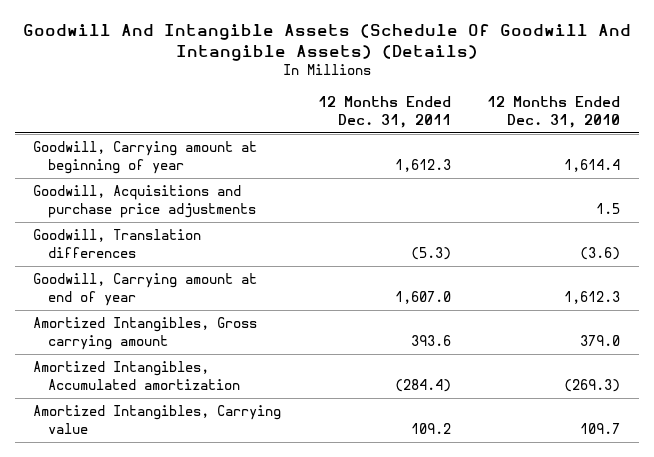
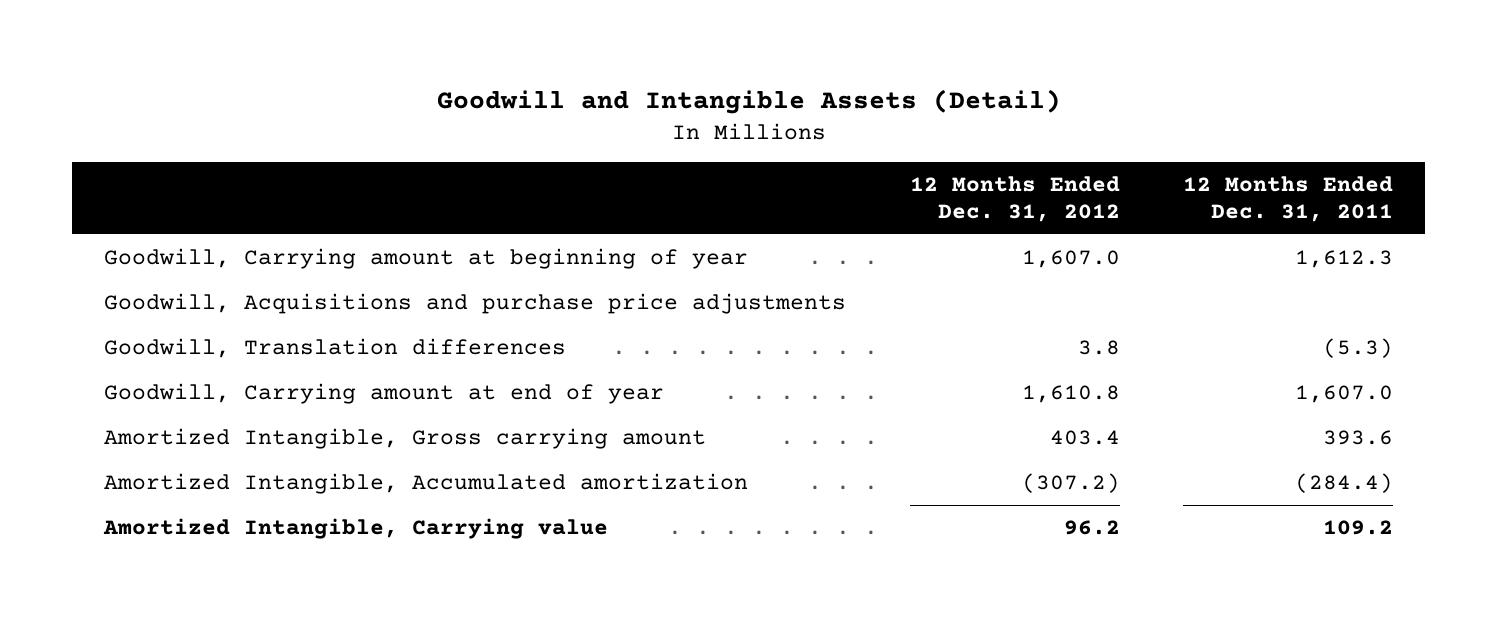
[22,24,631,62] Goodwill And Intangible Assets (Schedule Of Goodwill And Intangible Assets) (Details) -> [436,88,1061,114] Goodwill and Intangible Assets (Detail)
[487,96,621,128] 12 Months Ended Dec. 31, 2010 -> none
none -> [909,175,1120,222] 12 Months Ended Dec. 31, 2012
[33,317,258,350] Amortized Intangibles, Gross carrying amount -> [103,428,706,450] Amortized Intangible, Gross carrying amount
[33,361,241,390] Amortized Intangibles, Accumulated amortization -> [103,473,748,495] Amortized Intangible, Accumulated amortization
[33,405,282,434] Amortized Intangibles, Carrying value -> [102,518,608,540] Amortized Intangible, Carrying value

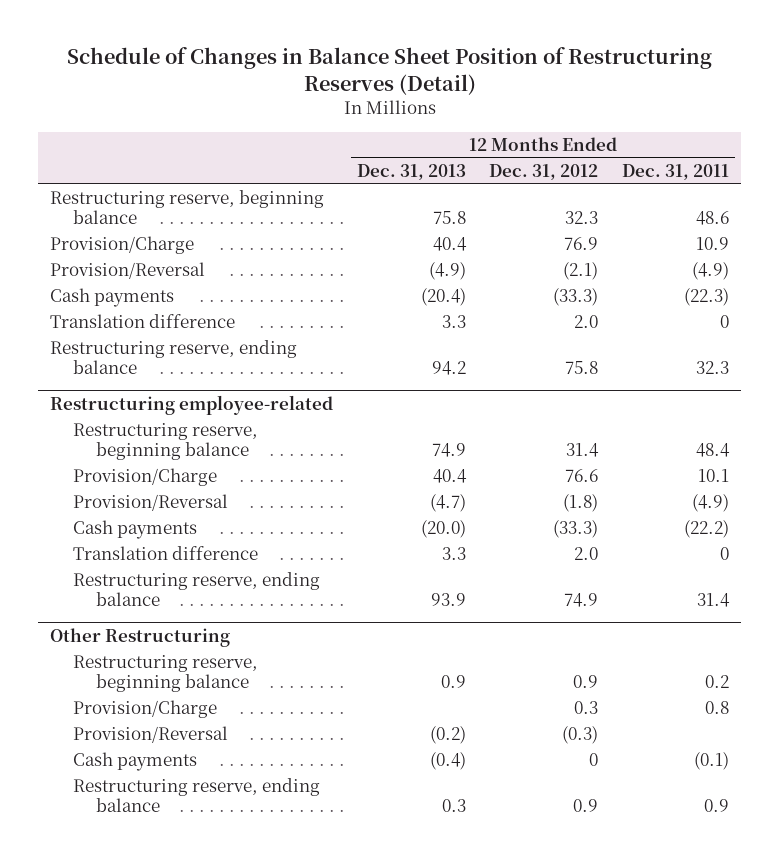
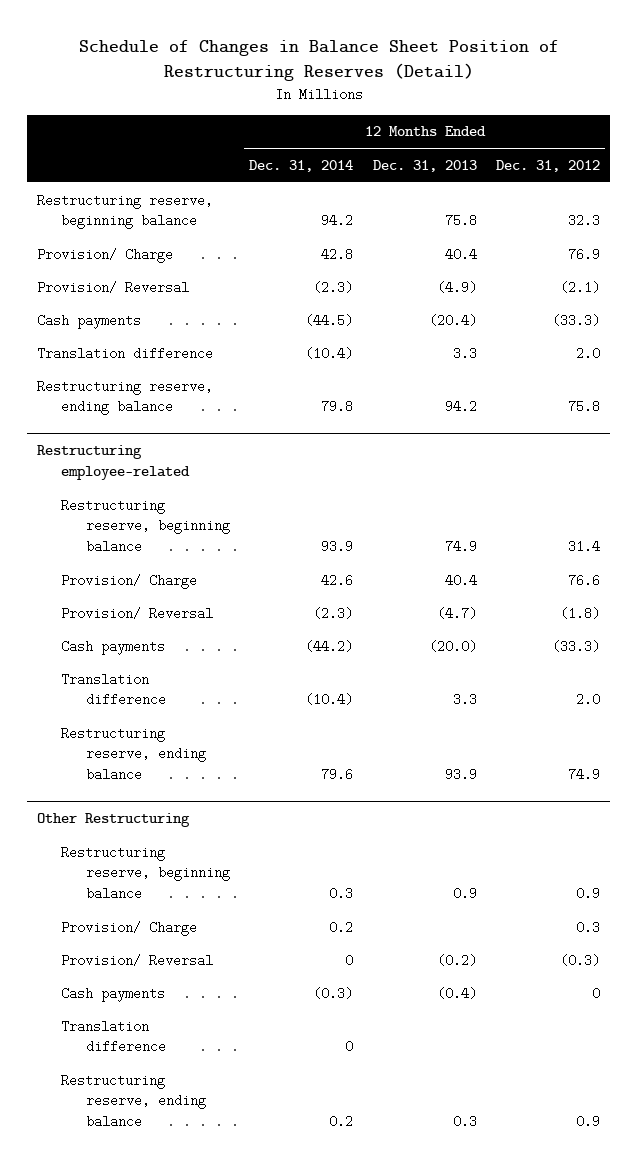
[622,164,730,181] Dec. 31, 2011 -> none
none -> [249,159,354,172] Dec. 31, 2014
[49,236,194,255] Provision/Charge -> [36,247,173,263] Provision/ Charge
[49,262,205,280] Provision/Reversal -> [36,280,189,294] Provision/ Reversal
[72,468,217,487] Provision/Charge -> [61,573,198,589] Provision/ Charge
[72,494,228,512] Provision/Reversal -> [61,606,214,620] Provision/ Reversal
[72,700,217,719] Provision/Charge -> [61,920,198,936] Provision/ Charge
[72,726,228,744] Provision/Reversal -> [61,953,214,967] Provision/ Reversal
none -> [61,1019,166,1054] Translation difference

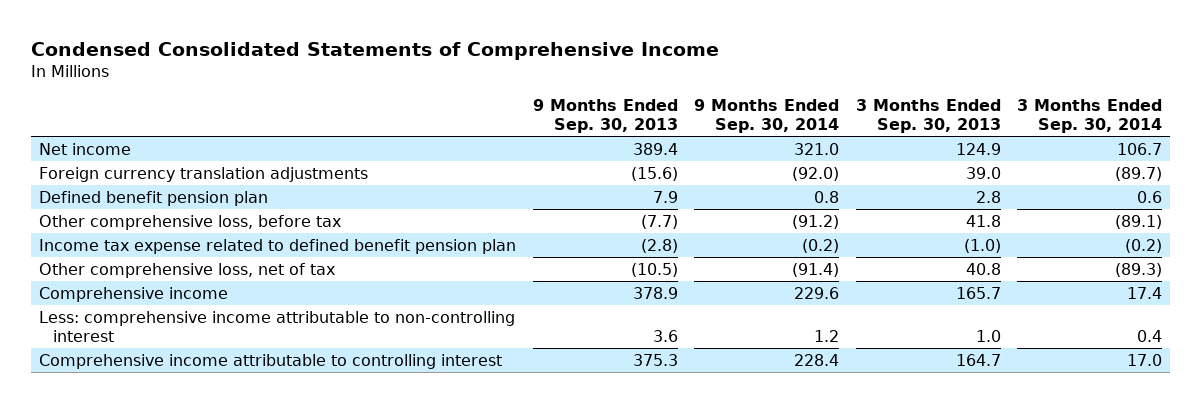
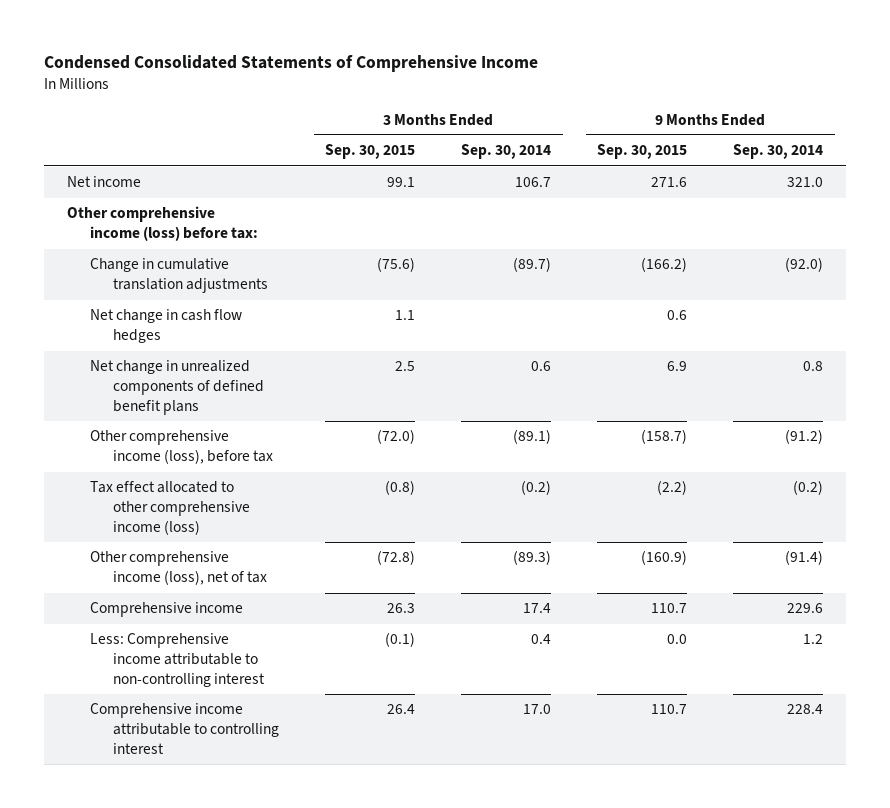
[532,98,678,134] 9 Months Ended Sep. 30, 2013 -> none
[855,98,1001,134] 3 Months Ended Sep. 30, 2013 -> none
none -> [325,144,416,160] Sep. 30, 2015
none -> [597,144,688,160] Sep. 30, 2015
none -> [67,206,259,242] Other comprehensive income (loss) before tax:
[39,166,369,182] Foreign currency translation adjustments -> [90,258,269,294] Change in cumulative translation adjustments
none -> [90,309,243,344] Net change in cash flow hedges
[39,190,269,206] Defined benefit pension plan -> [90,360,265,416] Net change in unrealized components of defined benefit plans
[39,214,342,230] Other comprehensive loss, before tax -> [90,430,274,465] Other comprehensive income (loss), before tax
[39,238,517,254] Income tax expense related to defined benefit pension plan -> [90,481,251,536] Tax effect allocated to other comprehensive income (loss)
[39,262,336,278] Other comprehensive loss, net of tax -> [90,551,268,586] Other comprehensive income (loss), net of tax
[39,310,516,342] Less: comprehensive income attributable to non-controlling interest -> [90,633,266,688] Less: Comprehensive income attributable to non-controlling interest

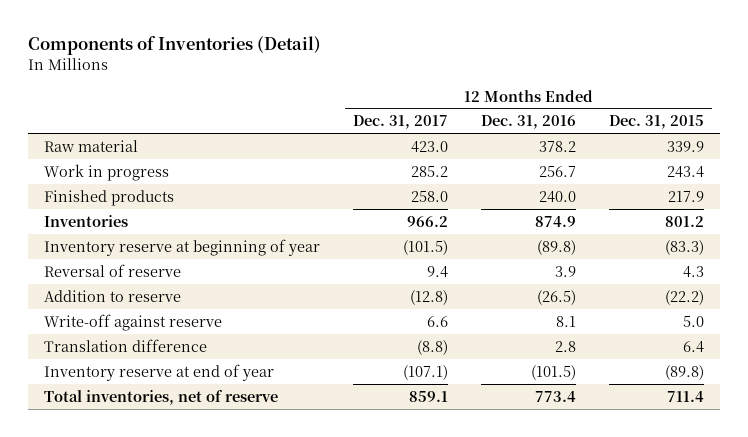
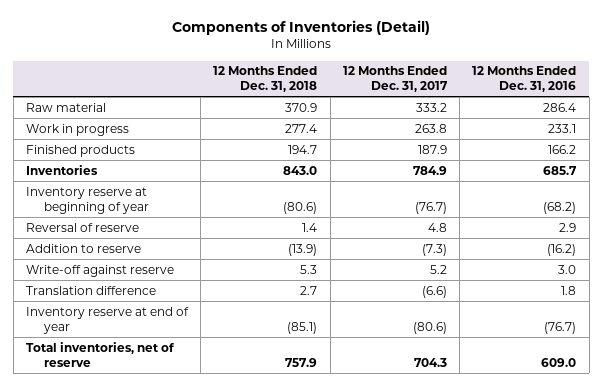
[608,115,704,130] Dec. 31, 2015 -> none
none -> [213,66,318,93] 12 Months Ended Dec. 31, 2018
[411,140,449,153] 423.0 -> [415,102,447,112] 333.2
[539,140,577,152] 378.2 -> [543,102,577,112] 286.4
[411,165,449,177] 285.2 -> [414,123,447,133] 263.8
[539,165,577,177] 256.7 -> [548,123,577,133] 233.1
[411,190,449,202] 258.0 -> [417,144,447,154] 187.9
[539,190,577,203] 240.0 -> [548,144,577,154] 166.2
[407,215,449,227] 966.2 -> [412,165,447,175] 784.9
[535,215,577,227] 874.9 -> [543,165,578,175] 685.7
[403,239,449,255] (101.5) -> [414,201,447,214] (76.7)
[537,239,577,255] (89.8) -> [543,201,577,214] (68.2)
[427,265,449,278] 9.4 -> [427,222,447,232] 4.8
[555,265,577,277] 3.9 -> [559,222,577,232] 2.9
[410,289,449,305] (12.8) -> [421,243,447,256] (7.3)
[537,289,577,305] (26.5) -> [547,243,577,256] (16.2)
[427,315,449,327] 6.6 -> [429,264,447,274] 5.2
[556,315,577,327] 8.1 -> [558,264,577,274] 3.0
[417,339,449,355] (8.8) -> [421,285,447,298] (6.6)
[555,340,577,352] 2.8 -> [561,285,577,295] 1.8
[403,364,449,380] (107.1) -> [412,321,447,334] (80.6)
[531,364,577,380] (101.5) -> [544,321,577,334] (76.7)
[409,390,449,402] 859.1 -> [413,357,447,367] 704.3
[535,390,577,402] 773.4 -> [541,357,577,367] 609.0

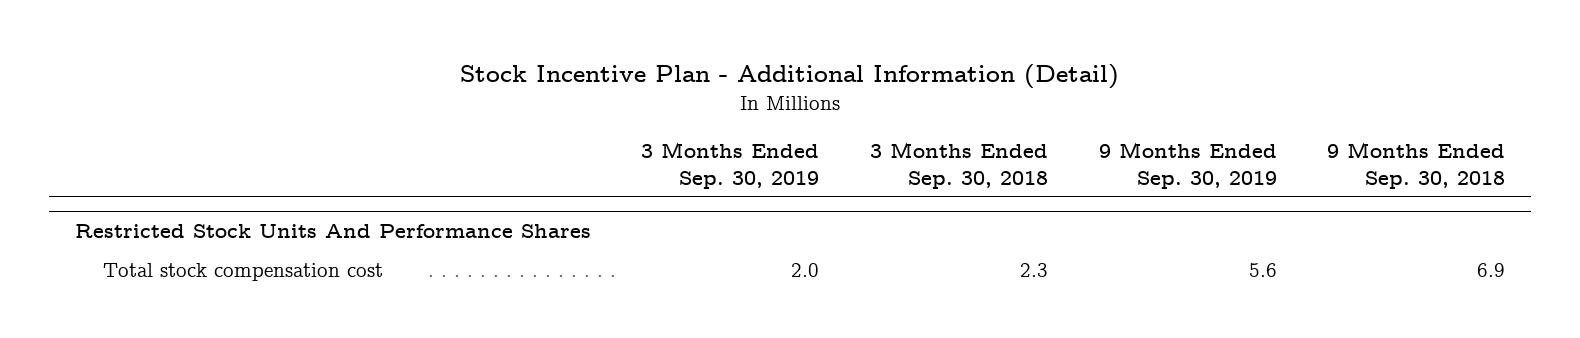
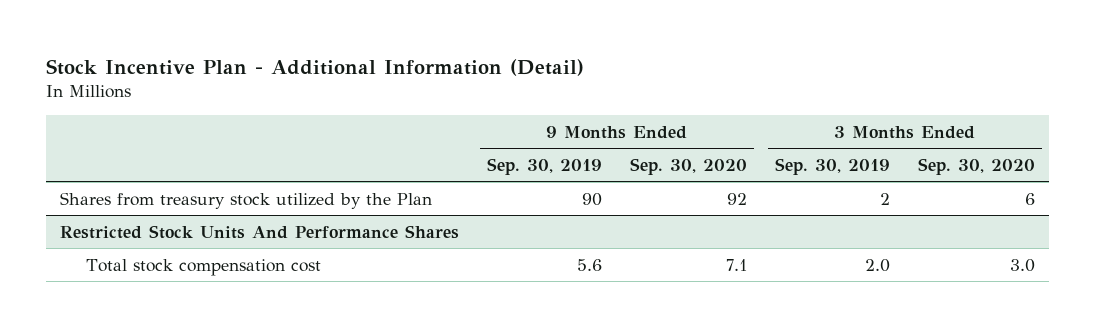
[869,141,1048,189] 3 Months Ended Sep. 30, 2018 -> none
[1327,141,1506,189] 9 Months Ended Sep. 30, 2018 -> none
none -> [630,157,748,175] Sep. 30, 2020
none -> [918,157,1036,175] Sep. 30, 2020
none -> [60,191,433,209] Shares from treasury stock utilized by the Plan

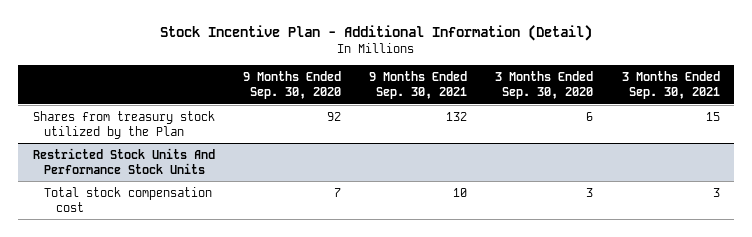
[487,157,603,175] Sep. 30, 2019 -> none
[775,157,891,175] Sep. 30, 2019 -> none
none -> [369,71,468,100] 9 Months Ended Sep. 30, 2021
none -> [621,71,720,100] 3 Months Ended Sep. 30, 2021
[60,224,460,239] Restricted Stock Units And Performance Shares -> [32,147,215,174] Restricted Stock Units And Performance Stock Units
[726,258,748,271] 7.1 -> [333,187,341,197] 7
[1010,258,1036,272] 3.0 -> [586,187,594,197] 3

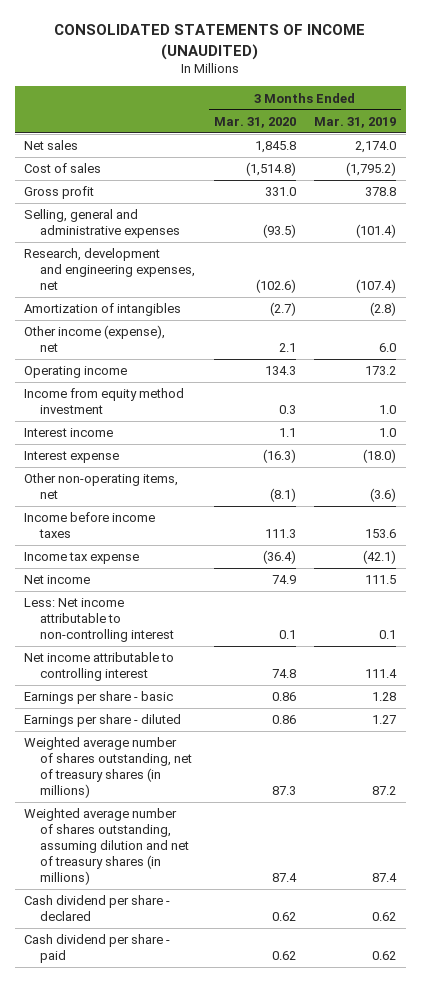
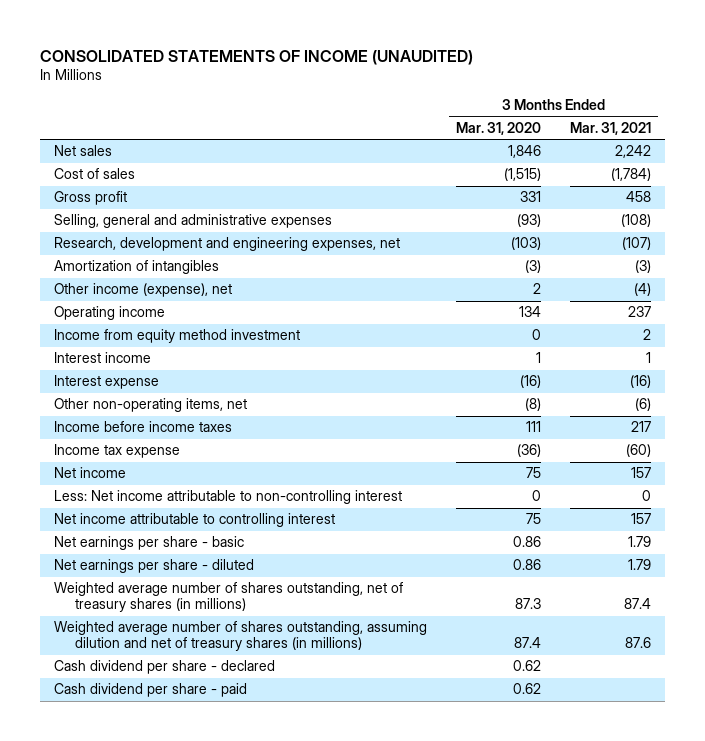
[314,116,397,128] Mar. 31, 2019 -> none
none -> [569,122,651,136] Mar. 31, 2021
[254,141,296,154] 1,845.8 -> [508,145,542,159] 1,846
[245,162,296,177] (1,514.8) -> [504,168,542,182] (1,515)
[264,187,296,197] 331.0 -> [520,191,542,203] 331
[262,224,296,239] (93.5) -> [517,214,542,228] (93)
[255,279,296,294] (102.6) -> [511,237,542,251] (103)
[269,302,296,317] (2.7) -> [525,260,542,274] (3)
[278,343,296,353] 2.1 -> [533,283,542,295] 2
[264,366,296,376] 134.3 -> [519,306,542,318] 134
[278,405,296,415] 0.3 -> [532,329,542,341] 0
[278,428,296,438] 1.1 -> [536,352,542,364] 1
[262,449,296,464] (16.3) -> [520,375,542,389] (16)
[269,488,296,503] (8.1) -> [525,398,542,412] (8)
[264,529,296,539] 111.3 -> [526,421,542,433] 111
[262,550,296,565] (36.4) -> [517,444,542,458] (36)
[271,575,296,585] 74.9 -> [526,467,542,479] 75
[278,630,296,640] 0.1 -> [532,490,542,502] 0
[271,669,296,679] 74.8 -> [526,513,542,525] 75
[24,691,174,705] Earnings per share - basic -> [54,536,245,551] Net earnings per share - basic
[24,714,182,728] Earnings per share - diluted -> [54,559,255,574] Net earnings per share - diluted

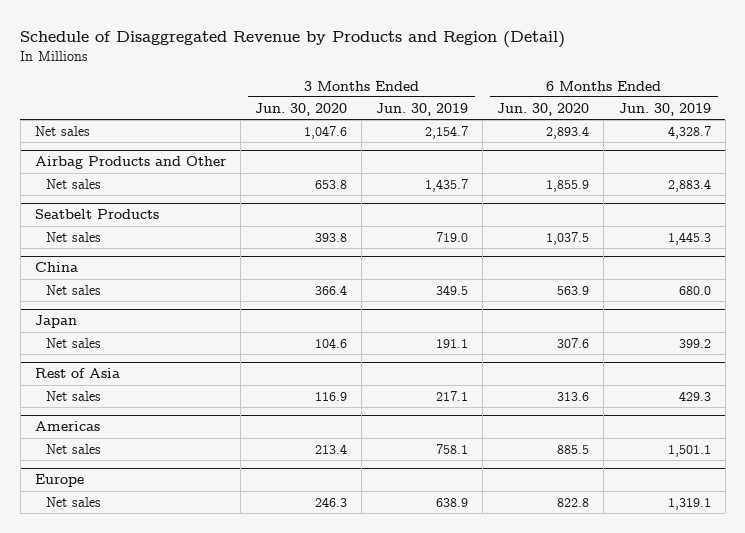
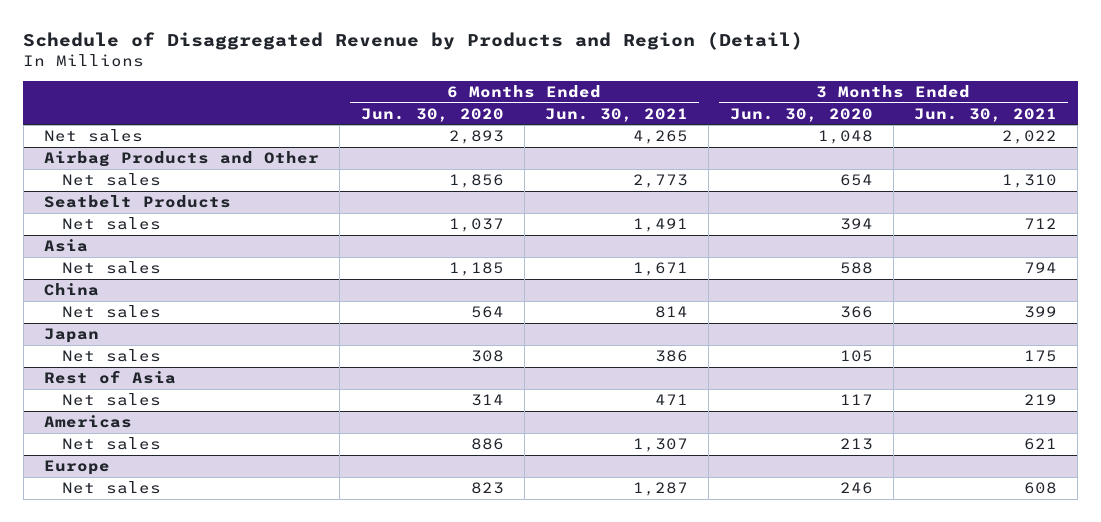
[376,102,469,116] Jun. 30, 2019 -> none
[618,102,711,116] Jun. 30, 2019 -> none
none -> [545,107,689,122] Jun. 30, 2021
none -> [914,107,1058,122] Jun. 30, 2021
[303,126,347,140] 1,047.6 -> [817,129,873,144] 1,048
[546,126,590,140] 2,893.4 -> [448,129,504,144] 2,893
[314,180,347,190] 653.8 -> [839,173,873,186] 654
[546,180,590,193] 1,855.9 -> [448,173,504,188] 1,856
[314,233,347,243] 393.8 -> [839,217,873,230] 394
[546,232,590,246] 1,037.5 -> [448,217,504,232] 1,037
none -> [44,238,89,252] Asia
none -> [62,260,162,274] Net sales
[314,285,347,296] 366.4 -> [839,305,873,318] 366
[557,286,590,296] 563.9 -> [470,305,504,318] 564
[314,338,347,349] 104.6 -> [839,349,873,362] 105
[557,338,590,349] 307.6 -> [470,349,504,362] 308
[314,392,347,402] 116.9 -> [839,393,873,405] 117
[557,392,590,402] 313.6 -> [470,393,504,406] 314
[314,444,347,455] 213.4 -> [839,437,873,450] 213
[557,445,590,455] 885.5 -> [470,437,504,450] 886
[314,497,347,508] 246.3 -> [839,481,873,494] 246
[557,498,590,508] 822.8 -> [470,481,504,494] 823

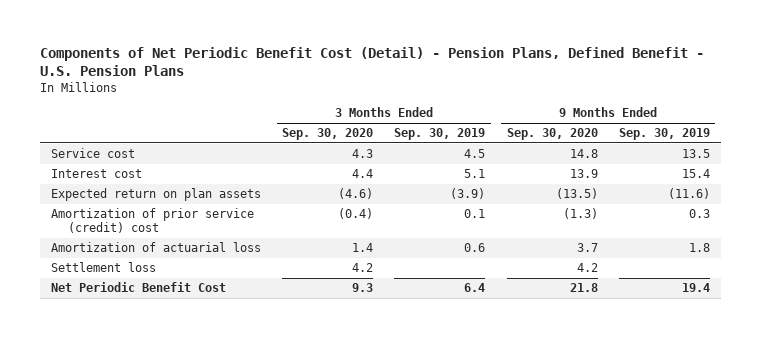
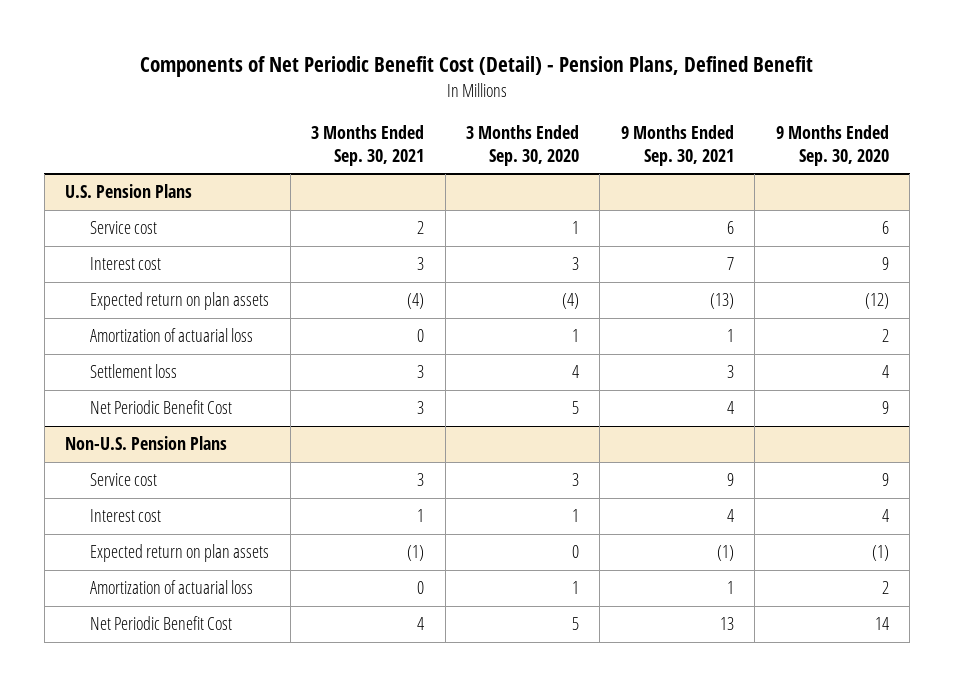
[40,47,705,76] Components of Net Periodic Benefit Cost (Detail) - Pension Plans, Defined Benefit - U.S. Pension Plans -> [139,56,813,78] Components of Net Periodic Benefit Cost (Detail) - Pension Plans, Defined Benefit
[394,128,486,141] Sep. 30, 2019 -> none
[619,128,711,141] Sep. 30, 2019 -> none
none -> [311,125,425,166] 3 Months Ended Sep. 30, 2021
none -> [620,125,734,166] 9 Months Ended Sep. 30, 2021
[50,208,254,233] Amortization of prior service (credit) cost -> none
none -> [64,184,192,199] U.S. Pension Plans
[352,149,374,159] 4.3 -> [572,221,580,235] 1
[569,149,598,159] 14.8 -> [881,221,889,235] 6
[352,169,374,179] 4.4 -> [572,257,580,271] 3
[569,169,598,179] 13.9 -> [881,257,889,271] 9
[338,188,374,200] (4.6) -> [562,293,580,310] (4)
[555,188,598,200] (13.5) -> [864,293,889,310] (12)
[352,243,374,253] 1.4 -> [572,329,580,343] 1
[576,243,598,253] 3.7 -> [881,329,889,343] 2
[352,263,374,273] 4.2 -> [572,365,580,379] 4
[576,263,598,273] 4.2 -> [881,365,889,379] 4
[352,283,374,293] 9.3 -> [572,401,580,415] 5
[569,283,598,293] 21.8 -> [881,401,889,415] 9
none -> [64,436,227,451] Non-U.S. Pension Plans
none -> [90,473,158,487] Service cost
none -> [90,509,162,523] Interest cost
none -> [90,544,270,563] Expected return on plan assets
none -> [90,580,254,595] Amortization of actuarial loss
none -> [90,616,233,631] Net Periodic Benefit Cost

